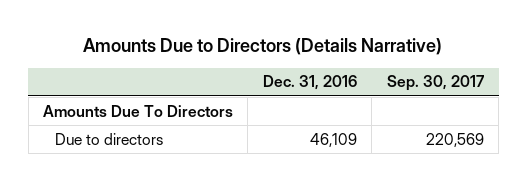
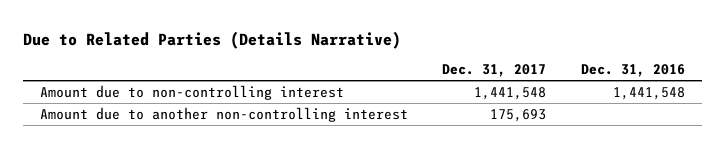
[83,38,443,56] Amounts Due to Directors (Details Narrative) -> [23,30,402,49] Due to Related Parties (Details Narrative)
[386,75,484,92] Sep. 30, 2017 -> none
none -> [442,64,547,78] Dec. 31, 2017
[43,104,234,117] Amounts Due To Directors -> none
[55,132,164,145] Due to directors -> [40,84,345,100] Amount due to non-controlling interest
[309,132,357,147] 46,109 -> [612,86,685,100] 1,441,548
none -> [40,106,409,122] Amount due to another non-controlling interest

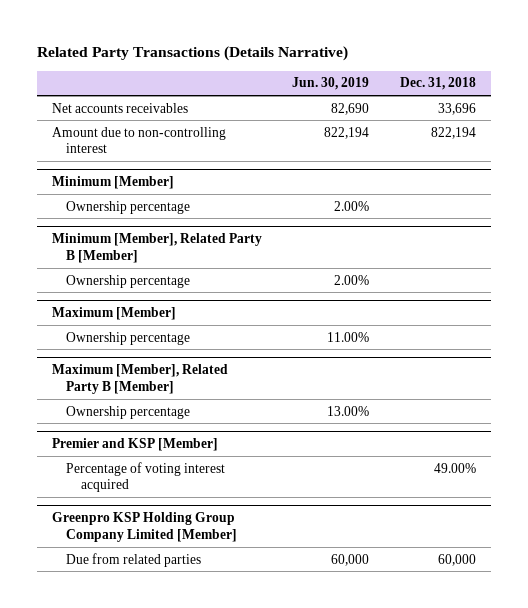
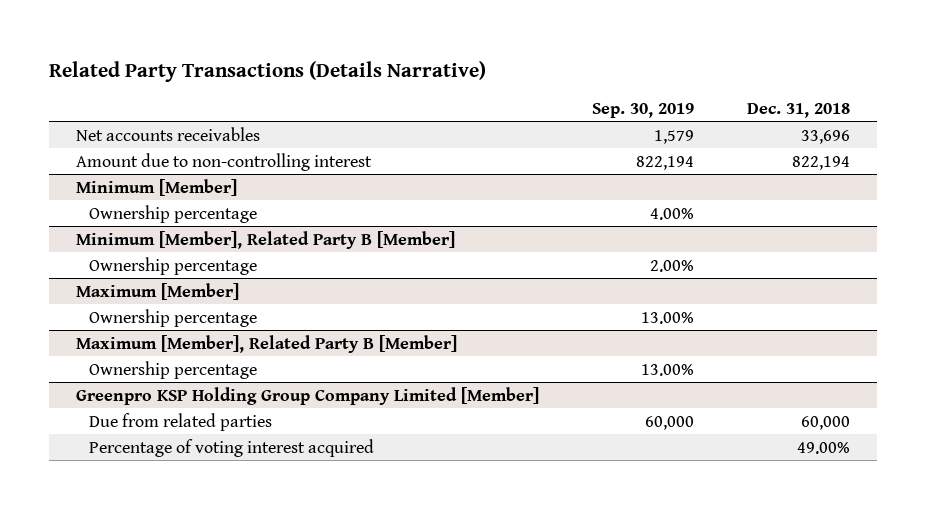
[292,77,370,91] Jun. 30, 2019 -> none
none -> [591,102,694,118] Sep. 30, 2019
[51,437,218,451] Premier and KSP [Member] -> none
[66,461,226,493] Percentage of voting interest acquired -> none
none -> [89,438,375,457] Percentage of voting interest acquired

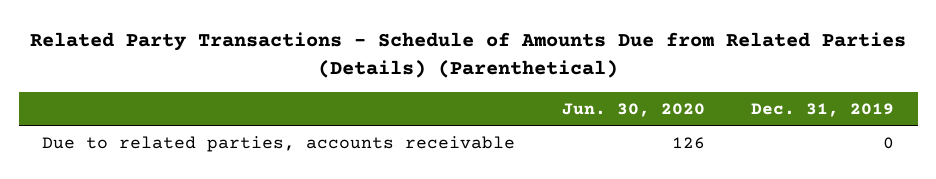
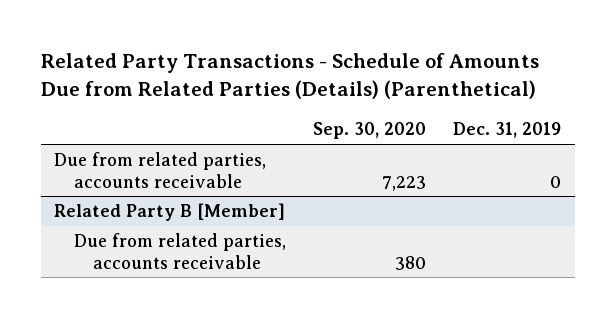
[561,102,705,117] Jun. 30, 2020 -> none
none -> [313,122,427,140] Sep. 30, 2020
[41,136,515,153] Due to related parties, accounts receivable -> [54,152,267,188] Due from related parties, accounts receivable
none -> [54,203,286,222] Related Party B [Member]
none -> [73,233,286,269] Due from related parties, accounts receivable

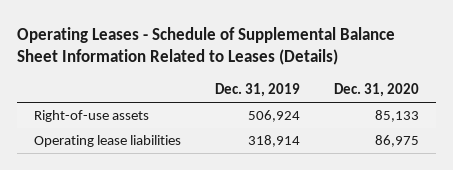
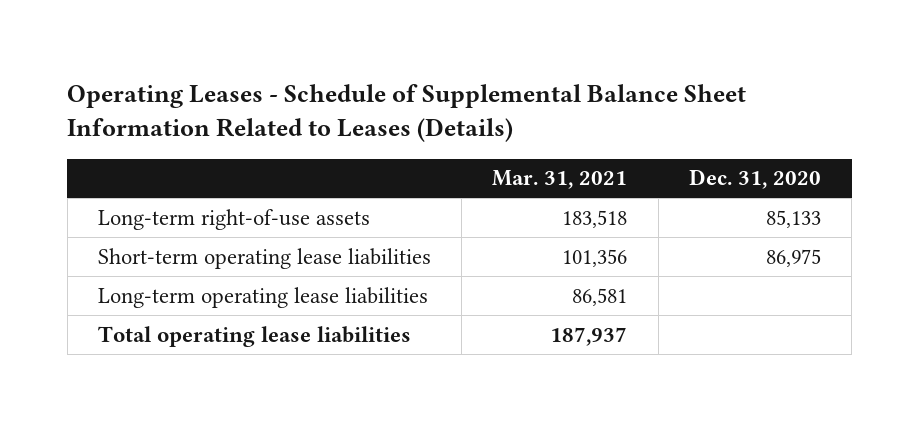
[214,83,300,98] Dec. 31, 2019 -> none
none -> [492,170,628,190] Mar. 31, 2021
[34,110,150,123] Right-of-use assets -> [97,208,370,230] Long-term right-of-use assets
[34,135,182,148] Operating lease liabilities -> [97,247,431,269] Short-term operating lease liabilities
none -> [97,286,428,308] Long-term operating lease liabilities
none -> [97,325,411,347] Total operating lease liabilities

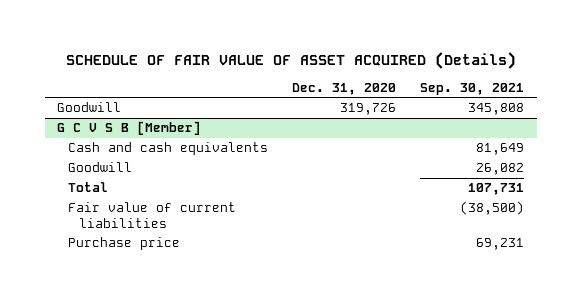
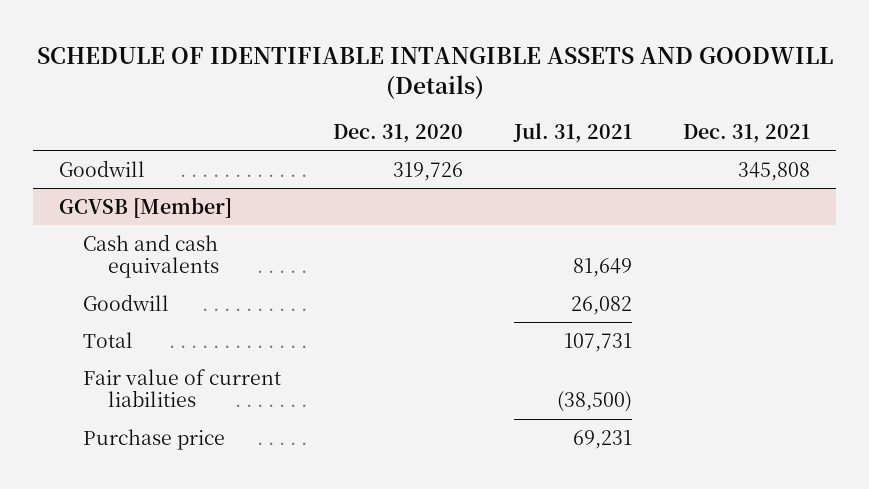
[65,51,516,69] SCHEDULE OF FAIR VALUE OF ASSET ACQUIRED (Details) -> [36,46,833,99] SCHEDULE OF IDENTIFIABLE INTANGIBLE ASSETS AND GOODWILL (Details)
[420,83,525,96] Sep. 30, 2021 -> none
none -> [512,122,632,143] Jul. 31, 2021
none -> [683,123,811,143] Dec. 31, 2021
[57,121,202,136] G C V S B [Member] -> [59,196,233,218] GCVSB [Member]

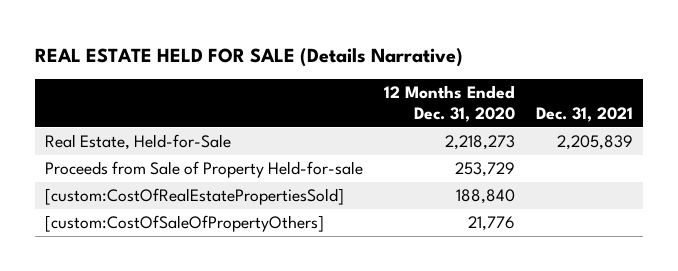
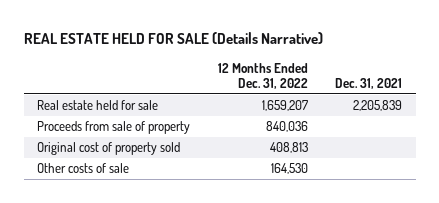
[384,85,516,123] 12 Months Ended Dec. 31, 2020 -> none
none -> [217,62,308,90] 12 Months Ended Dec. 31, 2022
[45,134,232,151] Real Estate, Held-for-Sale -> [37,100,159,111] Real estate held for sale
[45,161,364,179] Proceeds from Sale of Property Held-for-sale -> [37,121,191,135] Proceeds from sale of property
[45,188,345,206] [custom:CostOfRealEstatePropertiesSold] -> [37,142,181,156] Original cost of property sold
[45,215,325,233] [custom:CostOfSaleOfPropertyOthers] -> [37,163,130,174] Other costs of sale

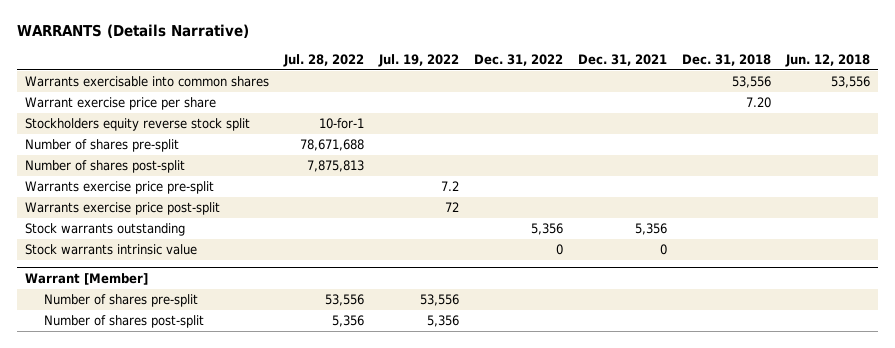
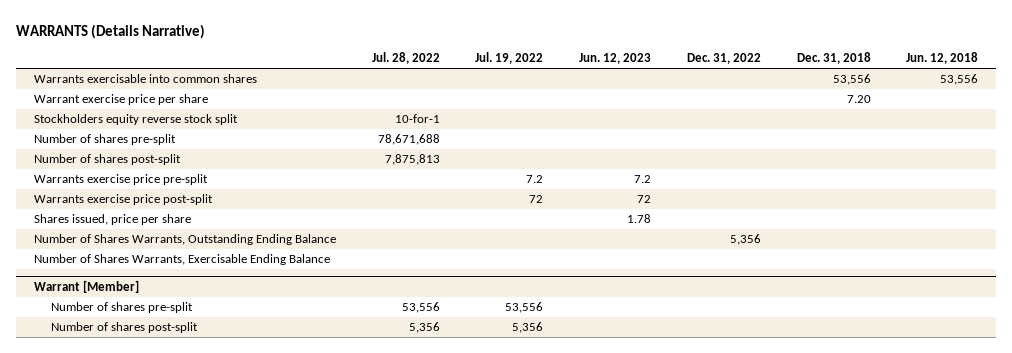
[577,53,667,66] Dec. 31, 2021 -> none
none -> [579,53,652,65] Jun. 12, 2023
[24,244,197,256] Stock warrants intrinsic value -> none
none -> [34,214,192,226] Shares issued, price per share
[24,223,185,237] Stock warrants outstanding -> [34,234,337,246] Number of Shares Warrants, Outstanding Ending Balance
none -> [34,254,331,266] Number of Shares Warrants, Exercisable Ending Balance

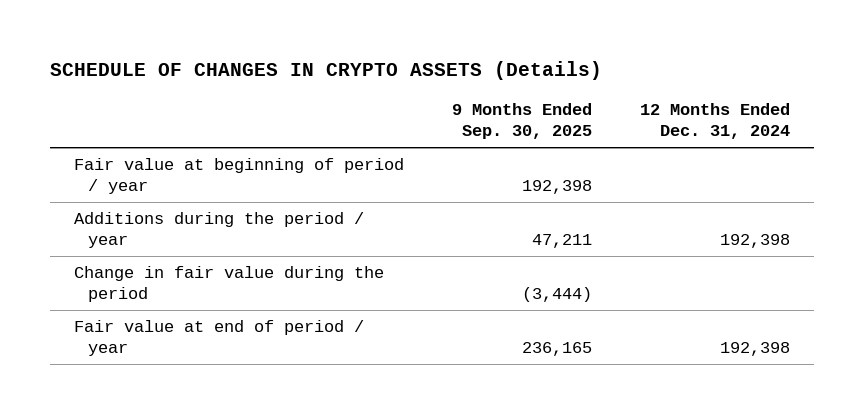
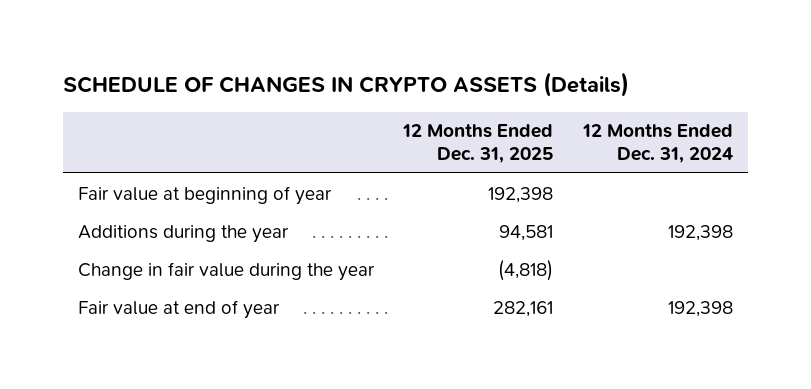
[451,103,592,139] 9 Months Ended Sep. 30, 2025 -> none
none -> [402,124,554,164] 12 Months Ended Dec. 31, 2025
[73,158,404,195] Fair value at beginning of period / year -> [77,185,332,205] Fair value at beginning of year
[73,212,364,249] Additions during the period / year -> [77,224,289,243] Additions during the year
[73,266,384,303] Change in fair value during the period -> [77,261,375,281] Change in fair value during the year
[73,320,364,357] Fair value at end of period / year -> [77,299,280,319] Fair value at end of year

